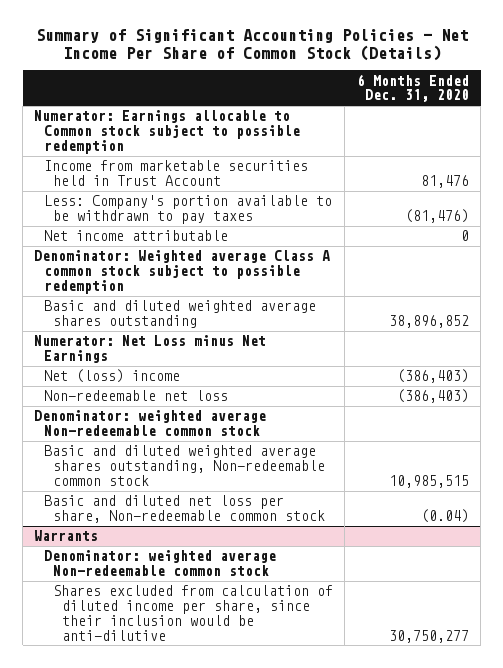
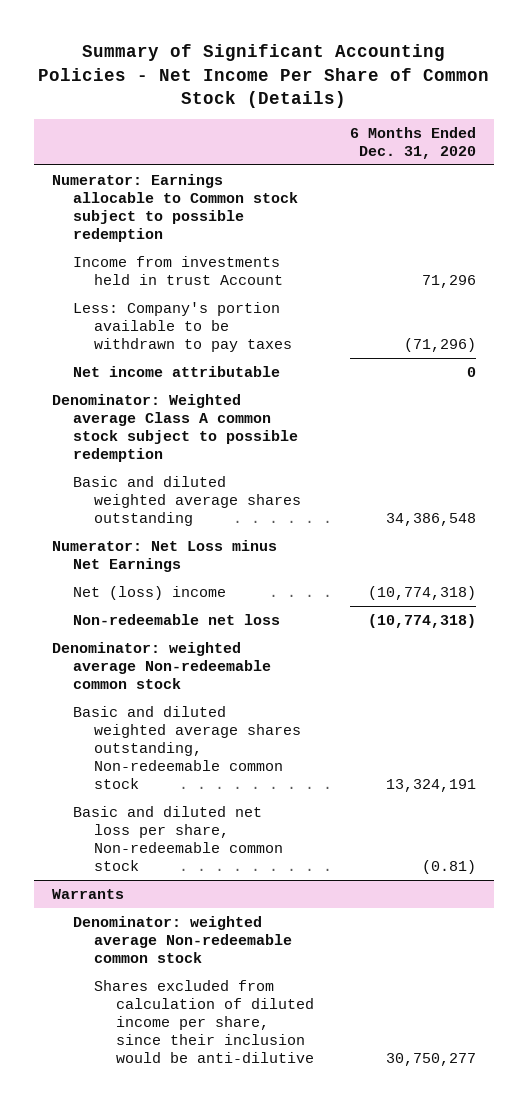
[43,160,308,187] Income from marketable securities held in Trust Account -> [73,255,284,285] Income from investments held in trust Account
[420,175,469,189] 81,476 -> [421,274,476,288] 71,296
[404,209,469,224] (81,476) -> [403,337,476,352] (71,296)
[388,315,469,329] 38,896,852 -> [385,512,476,526] 34,386,548
[396,369,469,384] (386,403) -> [367,585,476,600] (10,774,318)
[396,389,469,404] (386,403) -> [367,613,476,628] (10,774,318)
[388,474,469,488] 10,985,515 -> [385,778,476,792] 13,324,191
[420,509,469,524] (0.04) -> [421,859,476,874] (0.81)

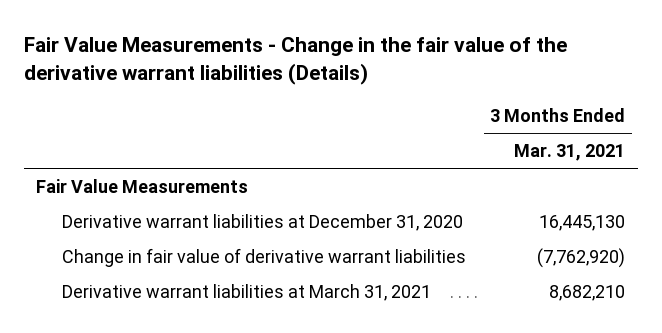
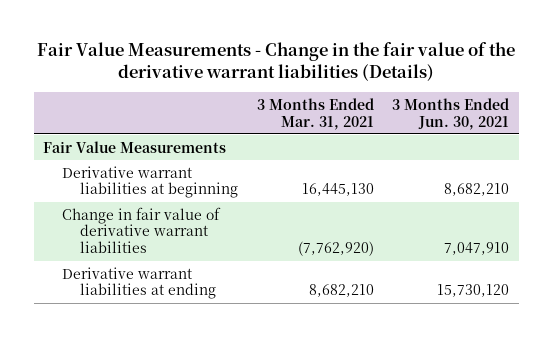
none -> [392,97,510,130] 3 Months Ended Jun. 30, 2021
[61,213,463,231] Derivative warrant liabilities at December 31, 2020 -> [61,165,239,199] Derivative warrant liabilities at beginning
[61,283,431,301] Derivative warrant liabilities at March 31, 2021 -> [61,266,217,300] Derivative warrant liabilities at ending

